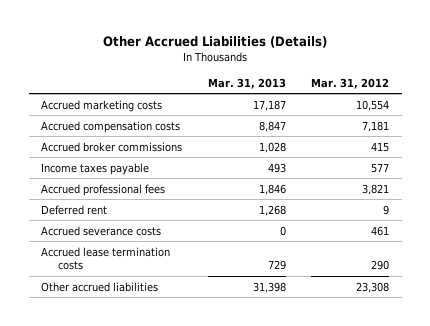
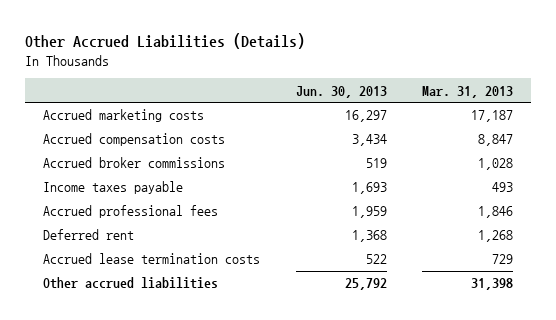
[310,77,389,89] Mar. 31, 2012 -> none
none -> [295,85,387,98] Jun. 30, 2013
[41,225,162,236] Accrued severance costs -> none

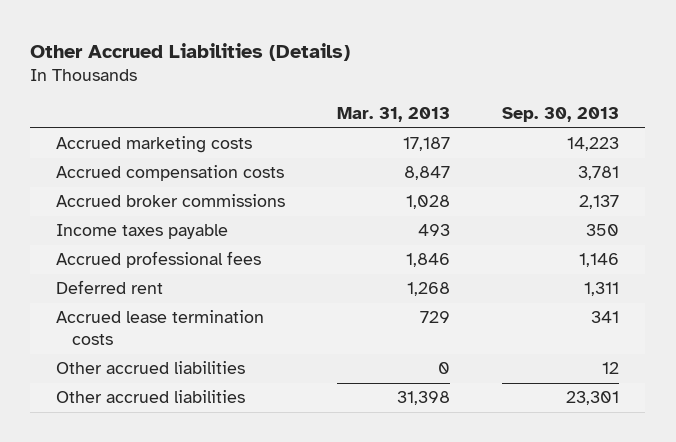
[295,85,387,98] Jun. 30, 2013 -> none
none -> [502,107,620,123] Sep. 30, 2013
none -> [56,361,246,375] Other accrued liabilities

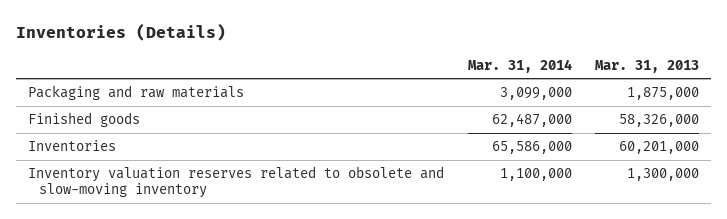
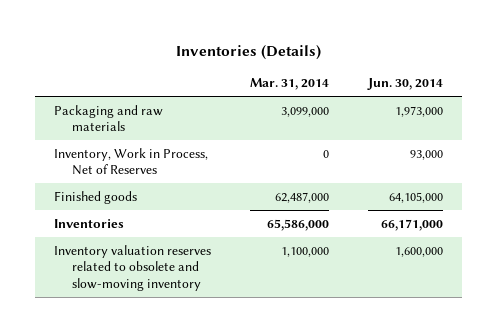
[595,59,700,73] Mar. 31, 2013 -> none
none -> [366,78,443,91] Jun. 30, 2014
none -> [54,147,209,176] Inventory, Work in Process, Net of Reserves

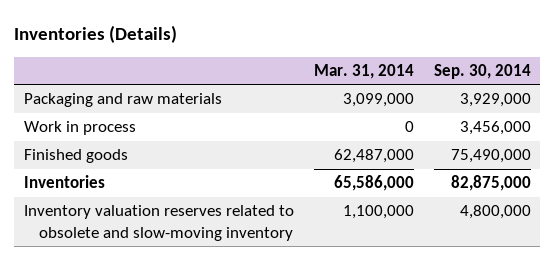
[366,78,443,91] Jun. 30, 2014 -> none
none -> [433,63,531,79] Sep. 30, 2014
[54,147,209,176] Inventory, Work in Process, Net of Reserves -> [24,121,137,136] Work in process

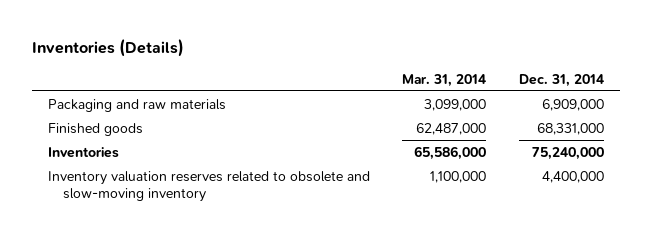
[433,63,531,79] Sep. 30, 2014 -> none
none -> [518,73,604,87] Dec. 31, 2014
[24,121,137,136] Work in process -> none

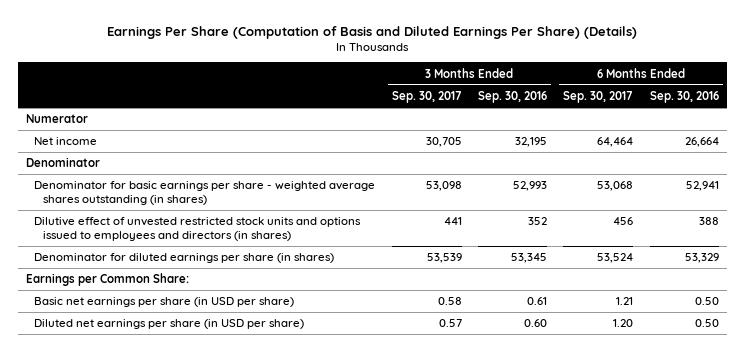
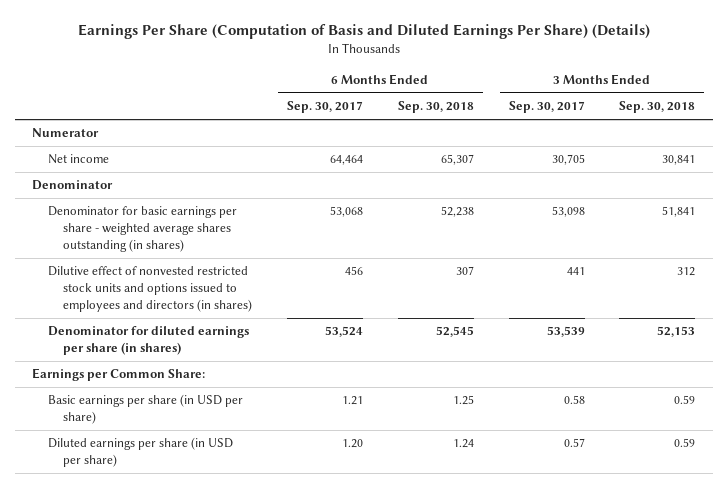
[478,90,548,103] Sep. 30, 2016 -> none
[649,90,719,103] Sep. 30, 2016 -> none
none -> [397,101,474,114] Sep. 30, 2018
none -> [619,101,696,114] Sep. 30, 2018
[34,217,362,241] Dilutive effect of unvested restricted stock units and options issued to employees and directors (in shares) -> [47,266,253,313] Dilutive effect of nonvested restricted stock units and options issued to employees and directors (in shares)
[34,297,295,308] Basic net earnings per share (in USD per share) -> [47,394,243,425] Basic earnings per share (in USD per share)
[34,319,305,330] Diluted net earnings per share (in USD per share) -> [47,437,233,468] Diluted earnings per share (in USD per share)

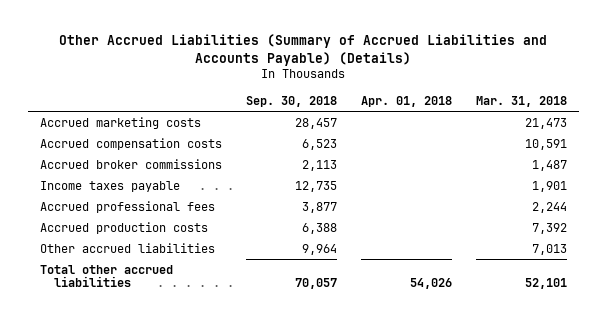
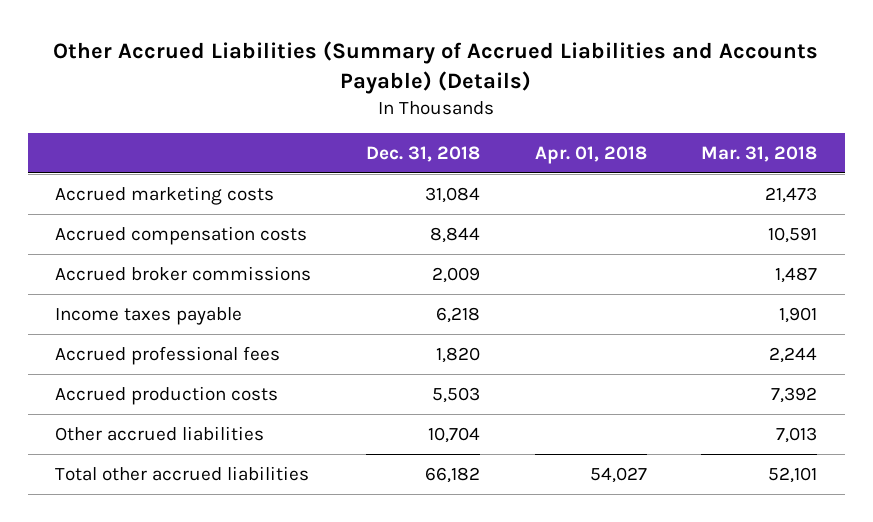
[245,95,337,107] Sep. 30, 2018 -> none
none -> [366,145,481,162] Dec. 31, 2018
[410,278,453,290] 54,026 -> [589,467,647,484] 54,027

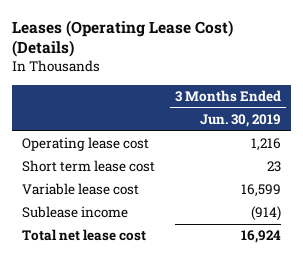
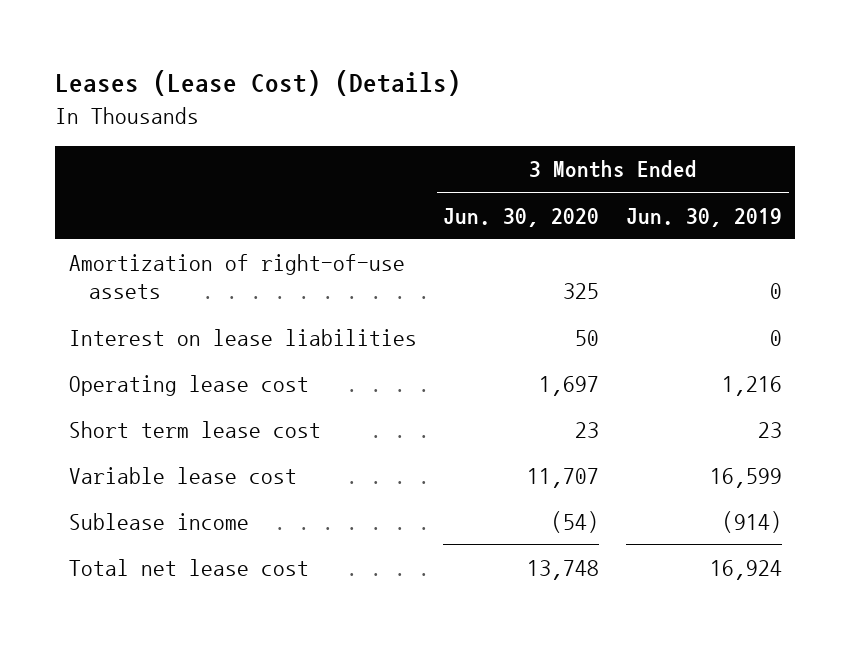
[11,19,233,58] Leases (Operating Lease Cost) (Details) -> [55,70,462,97] Leases (Lease Cost) (Details)
none -> [443,207,600,227] Jun. 30, 2020
none -> [68,253,405,300] Amortization of right-of-use assets
none -> [68,328,417,346] Interest on lease liabilities

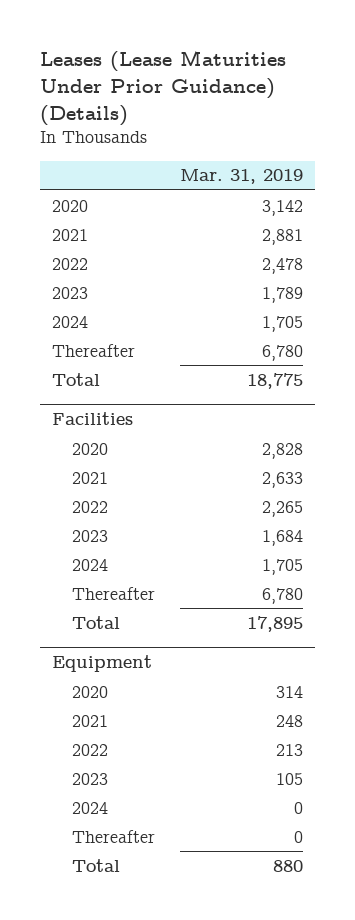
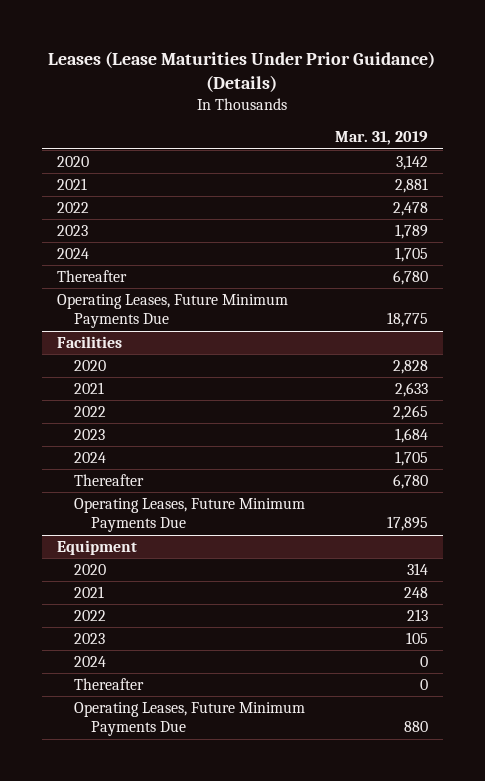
[52,372,101,386] Total -> [56,293,288,329] Operating Leases, Future Minimum Payments Due
[71,615,120,629] Total -> [73,497,305,533] Operating Leases, Future Minimum Payments Due
[71,858,120,872] Total -> [73,701,305,737] Operating Leases, Future Minimum Payments Due

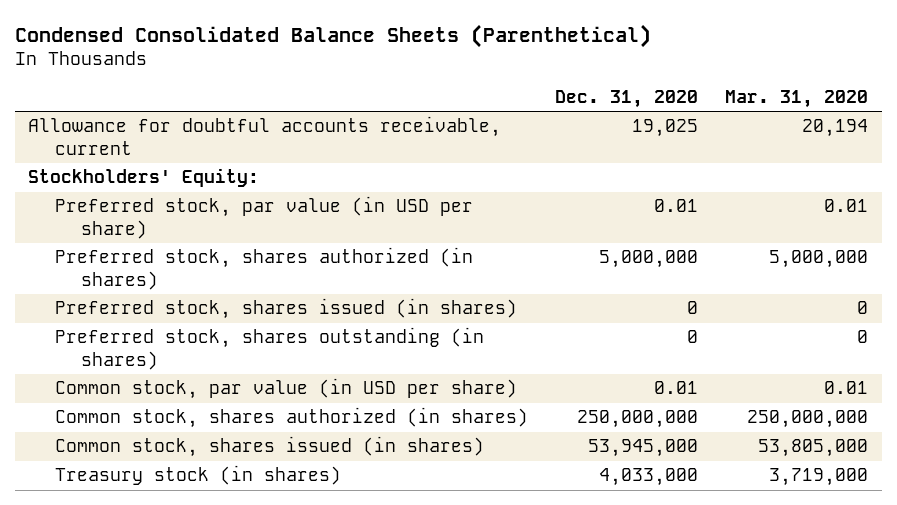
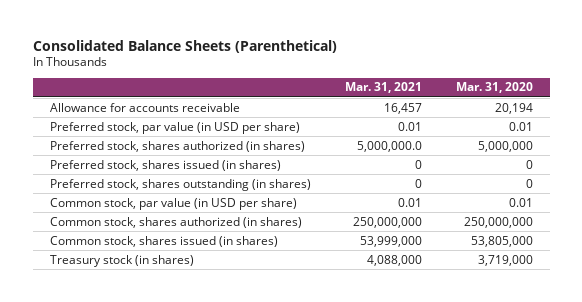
[14,23,651,48] Condensed Consolidated Balance Sheets (Parenthetical) -> [32,39,337,53] Consolidated Balance Sheets (Parenthetical)
[555,89,699,108] Dec. 31, 2020 -> none
none -> [344,82,422,94] Mar. 31, 2021
[28,168,260,188] Stockholders' Equity: -> none
[28,116,502,155] Allowance for doubtful accounts receivable, current -> [49,102,240,112] Allowance for accounts receivable

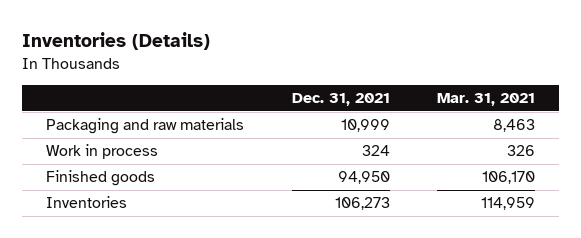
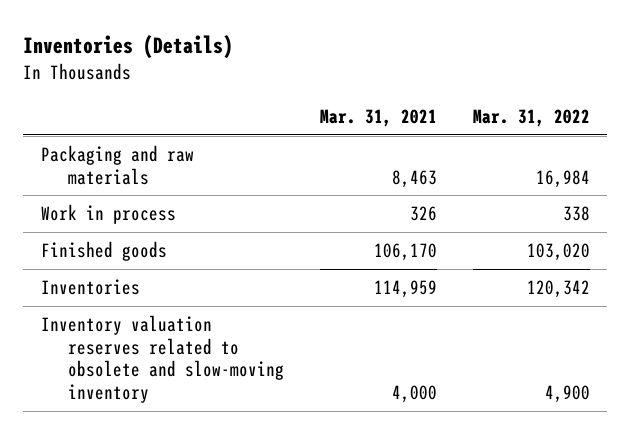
[291,93,390,107] Dec. 31, 2021 -> none
none -> [472,109,590,128] Mar. 31, 2022
none -> [41,315,285,404] Inventory valuation reserves related to obsolete and slow-moving inventory

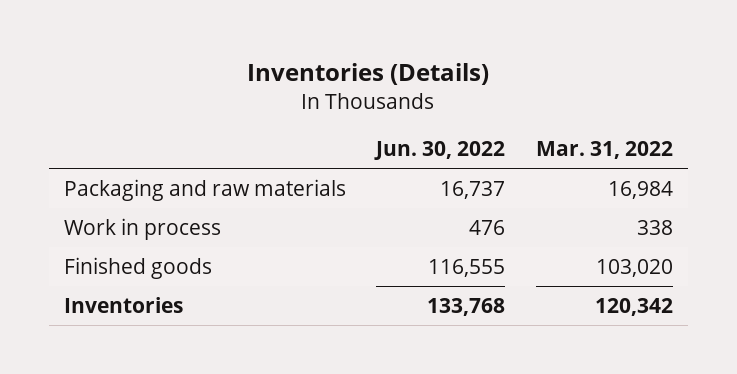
[320,109,438,128] Mar. 31, 2021 -> none
none -> [374,140,506,160] Jun. 30, 2022
[41,315,285,404] Inventory valuation reserves related to obsolete and slow-moving inventory -> none

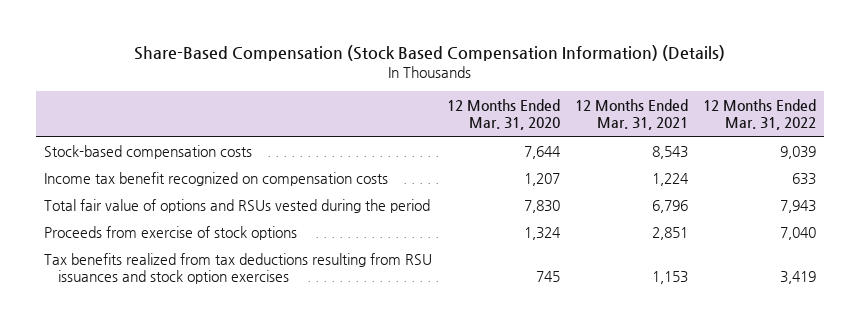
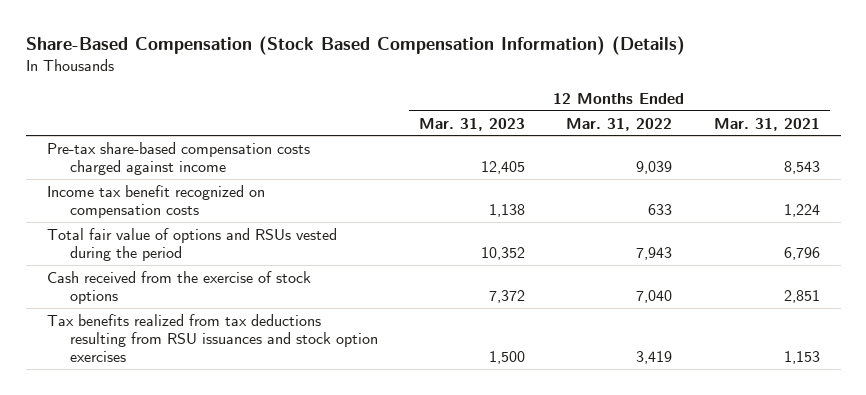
[446,98,560,131] 12 Months Ended Mar. 31, 2020 -> none
none -> [419,117,526,131] Mar. 31, 2023
[43,144,252,159] Stock-based compensation costs -> [46,141,310,176] Pre-tax share-based compensation costs charged against income
[43,225,297,240] Proceeds from exercise of stock options -> [46,270,311,305] Cash received from the exercise of stock options

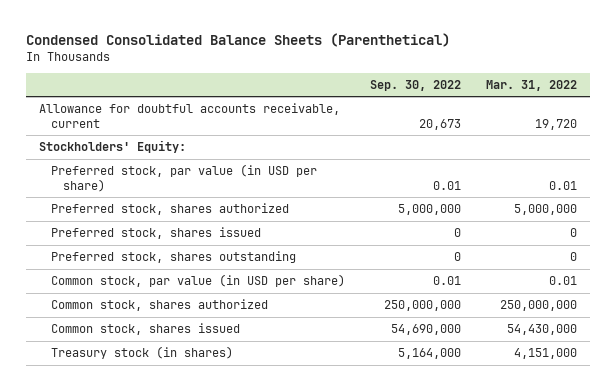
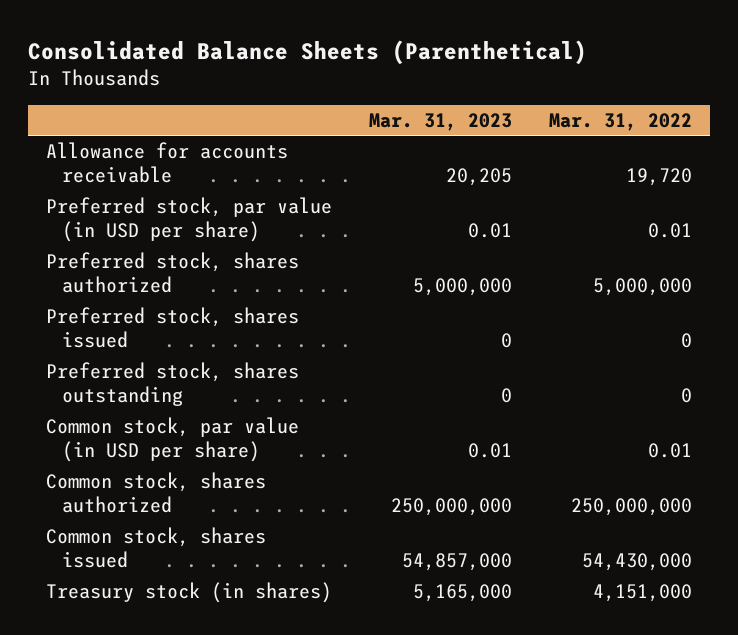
[26,32,451,47] Condensed Consolidated Balance Sheets (Parenthetical) -> [28,39,588,65] Consolidated Balance Sheets (Parenthetical)
[370,79,462,91] Sep. 30, 2022 -> none
none -> [369,112,513,131] Mar. 31, 2023
[38,140,186,154] Stockholders' Equity: -> none
[38,103,340,128] Allowance for doubtful accounts receivable, current -> [46,142,289,184] Allowance for accounts receivable

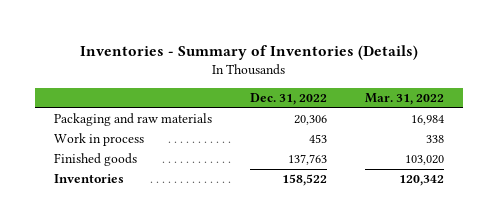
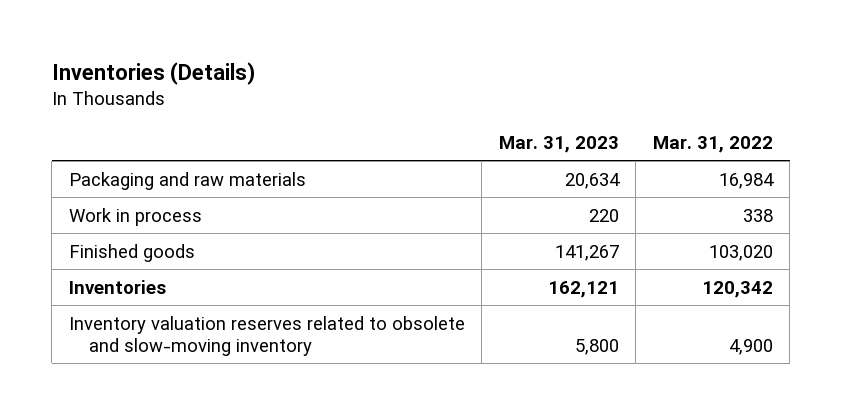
[80,45,419,61] Inventories - Summary of Inventories (Details) -> [51,62,255,86] Inventories (Details)
[250,93,328,106] Dec. 31, 2022 -> none
none -> [498,135,619,153] Mar. 31, 2023
none -> [68,315,465,356] Inventory valuation reserves related to obsolete and slow-moving inventory

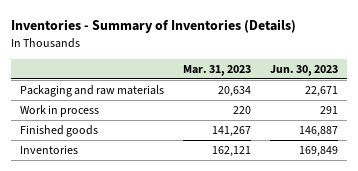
[51,62,255,86] Inventories (Details) -> [11,19,297,34] Inventories - Summary of Inventories (Details)
[652,135,773,153] Mar. 31, 2022 -> none
none -> [269,64,338,76] Jun. 30, 2023
[68,315,465,356] Inventory valuation reserves related to obsolete and slow-moving inventory -> none

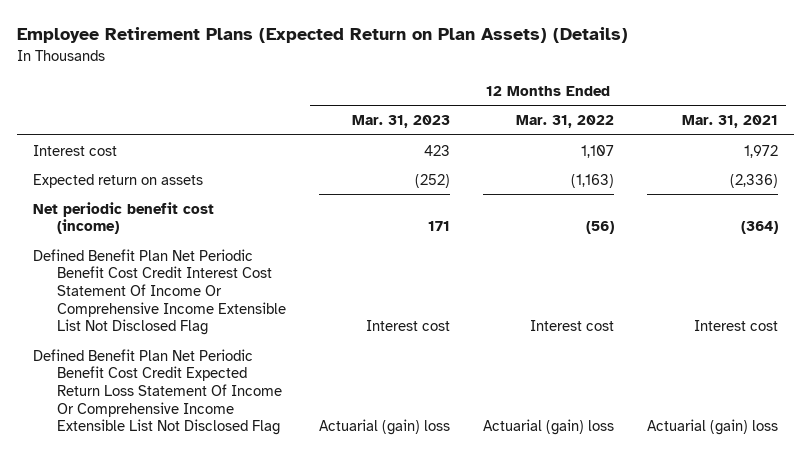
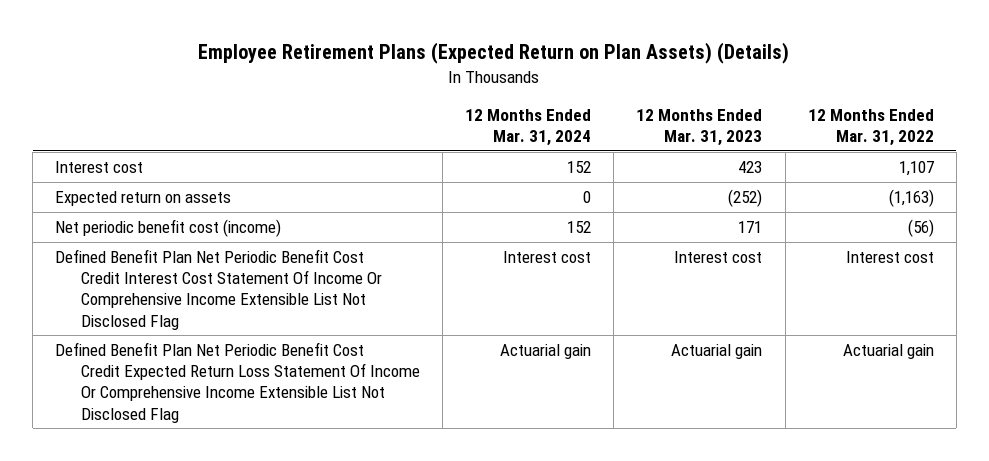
[681,115,778,129] Mar. 31, 2021 -> none
none -> [465,108,592,146] 12 Months Ended Mar. 31, 2024
[318,419,450,436] Actuarial (gain) loss -> [671,343,763,359] Actuarial gain
[482,419,614,436] Actuarial (gain) loss -> [842,343,934,359] Actuarial gain

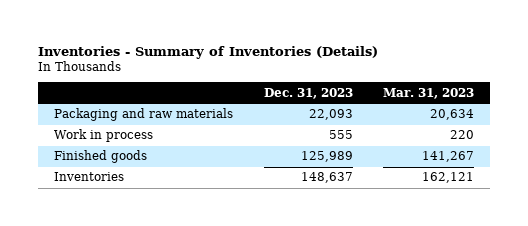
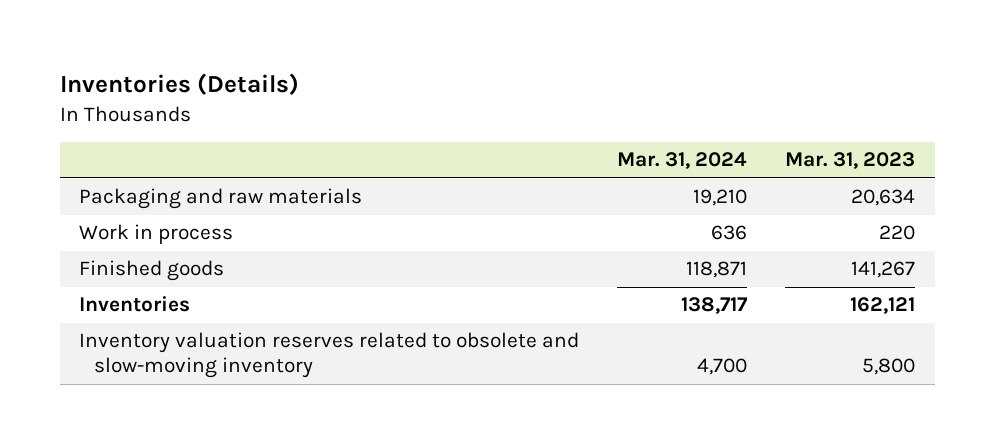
[38,45,379,59] Inventories - Summary of Inventories (Details) -> [59,73,299,96] Inventories (Details)
[263,87,353,99] Dec. 31, 2023 -> none
none -> [617,152,748,170] Mar. 31, 2024
none -> [78,332,579,379] Inventory valuation reserves related to obsolete and slow-moving inventory

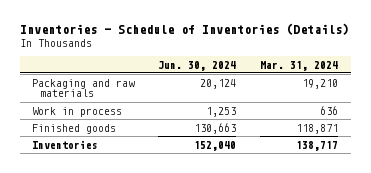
[59,73,299,96] Inventories (Details) -> [20,23,350,36] Inventories - Schedule of Inventories (Details)
[785,152,916,170] Mar. 31, 2023 -> none
none -> [158,60,237,71] Jun. 30, 2024
[78,332,579,379] Inventory valuation reserves related to obsolete and slow-moving inventory -> none

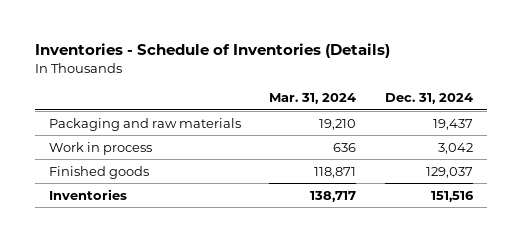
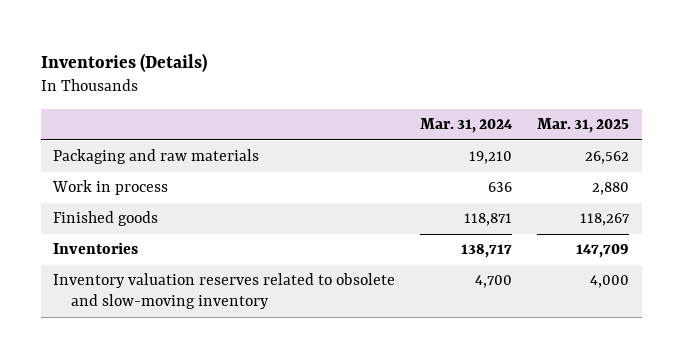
[35,43,391,59] Inventories - Schedule of Inventories (Details) -> [40,52,207,72] Inventories (Details)
[384,93,473,105] Dec. 31, 2024 -> none
none -> [537,118,630,134] Mar. 31, 2025
none -> [53,273,396,310] Inventory valuation reserves related to obsolete and slow-moving inventory

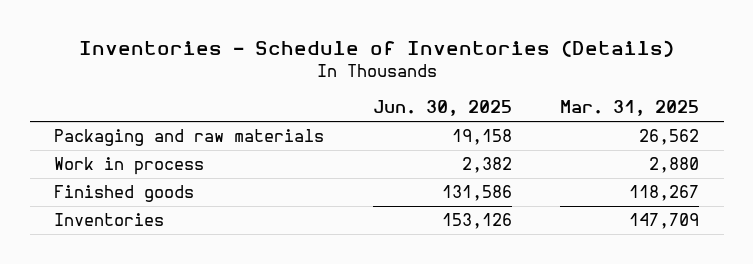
[40,52,207,72] Inventories (Details) -> [78,39,674,57] Inventories - Schedule of Inventories (Details)
[420,118,514,134] Mar. 31, 2024 -> none
none -> [372,100,512,117] Jun. 30, 2025
[53,273,396,310] Inventory valuation reserves related to obsolete and slow-moving inventory -> none

